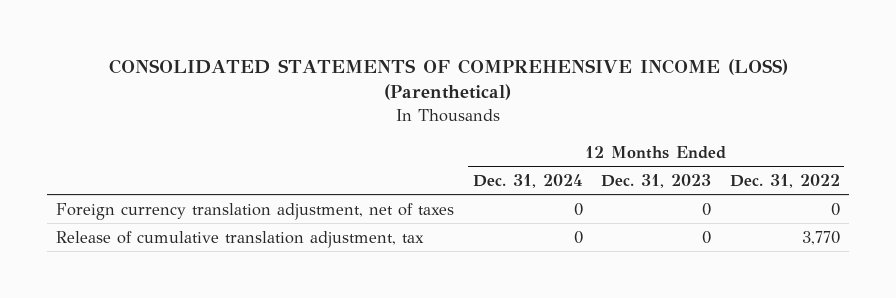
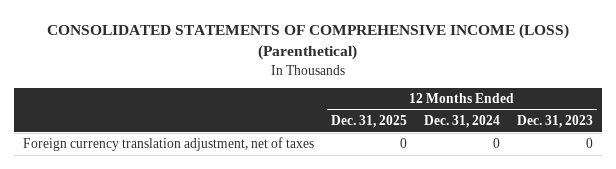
[729,174,840,189] Dec. 31, 2022 -> none
none -> [330,115,407,129] Dec. 31, 2025
[56,230,425,248] Release of cumulative translation adjustment, tax -> none

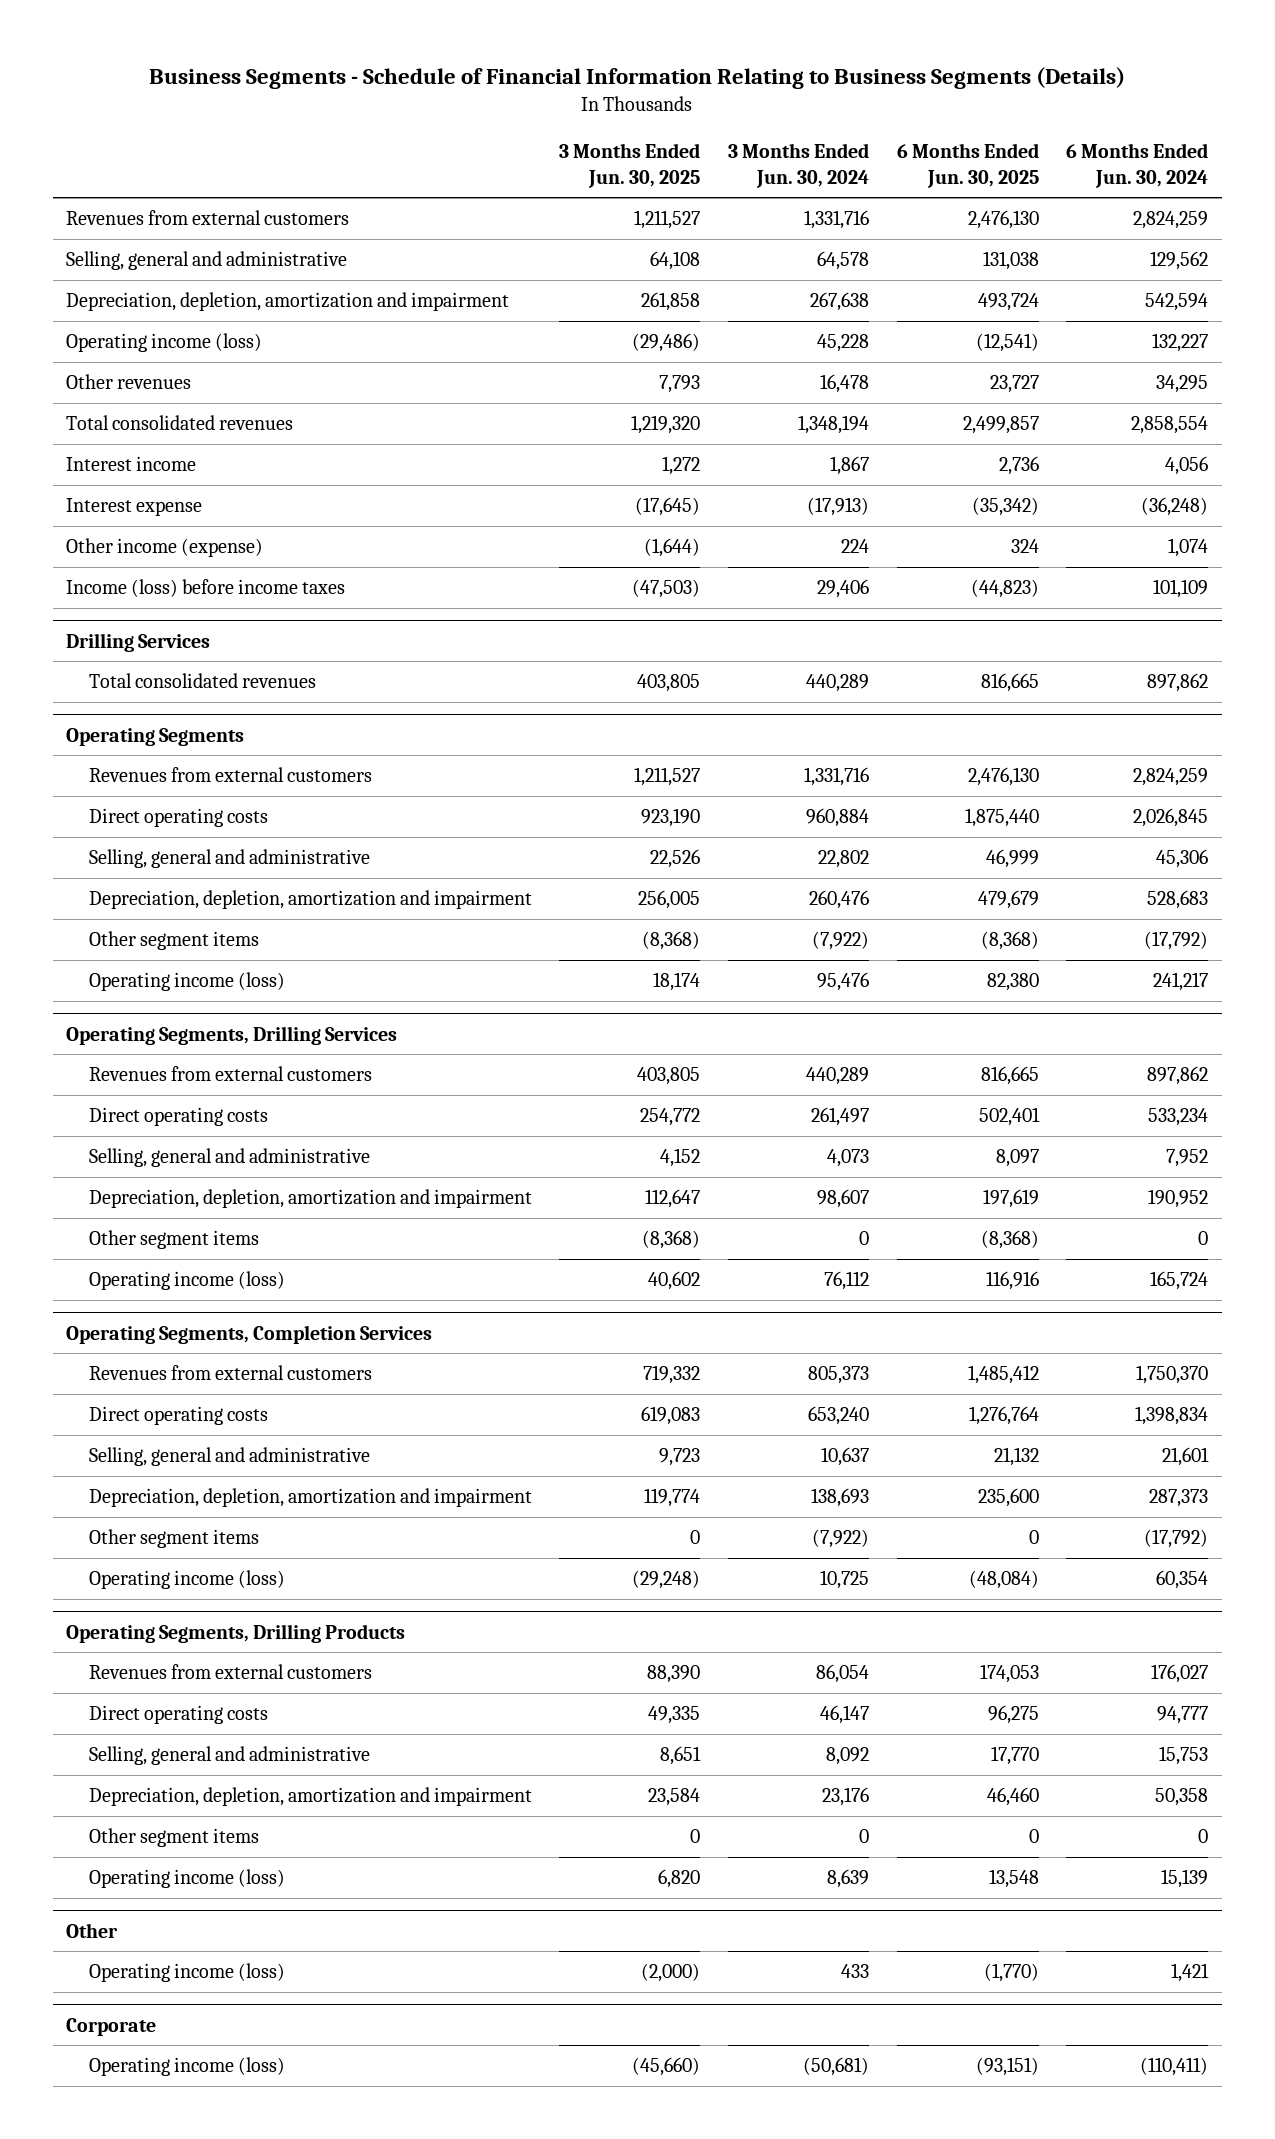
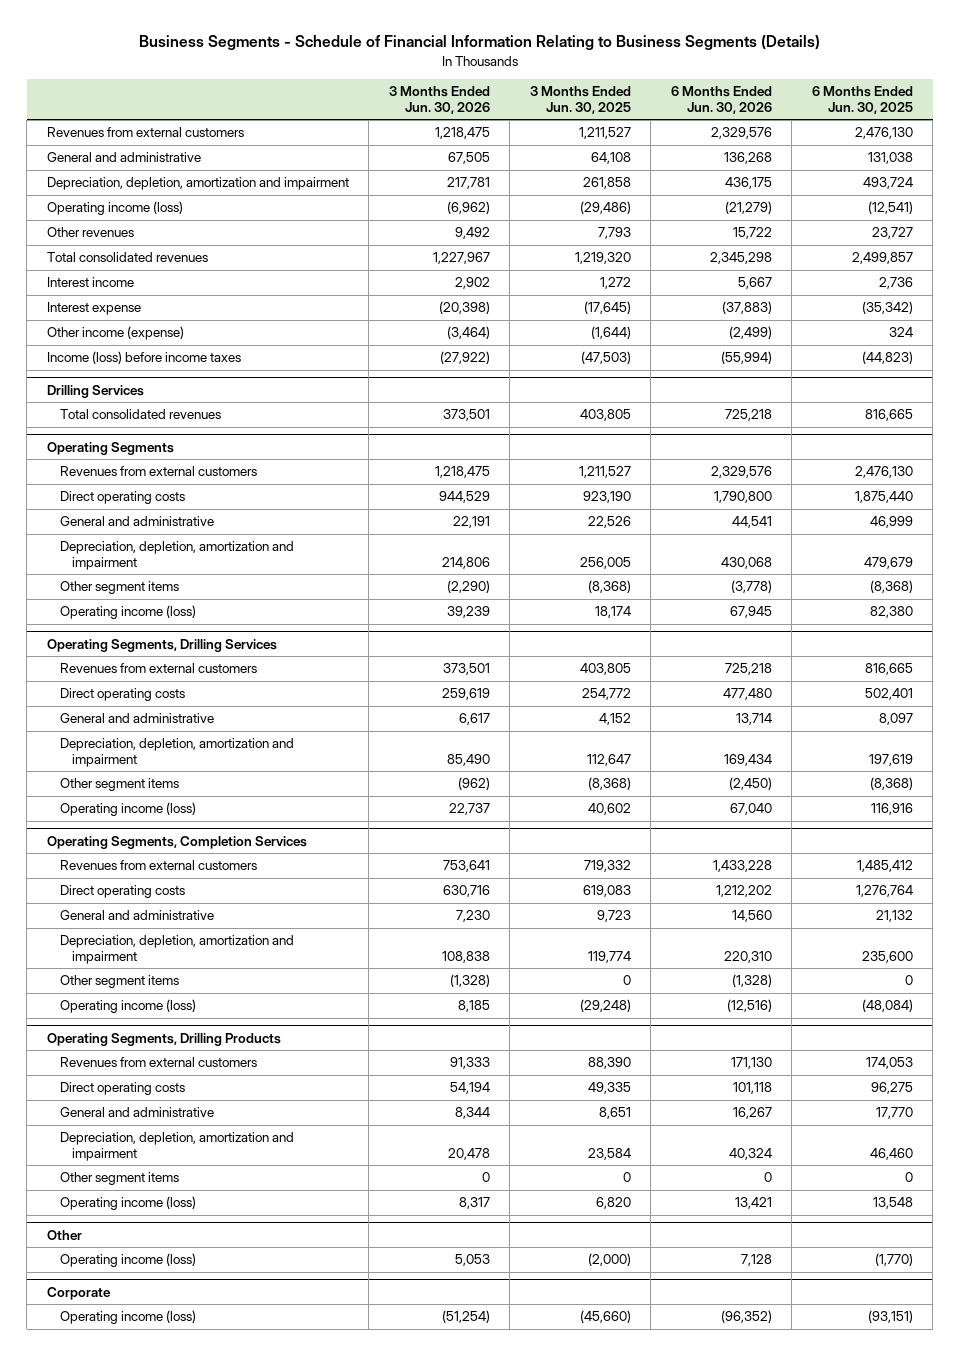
[728,143,870,188] 3 Months Ended Jun. 30, 2024 -> none
[1066,143,1209,188] 6 Months Ended Jun. 30, 2024 -> none
none -> [388,86,490,114] 3 Months Ended Jun. 30, 2026
none -> [670,86,772,114] 6 Months Ended Jun. 30, 2026
[66,251,348,271] Selling, general and administrative -> [46,152,201,163] General and administrative
[88,849,370,869] Selling, general and administrative -> [59,516,214,527] General and administrative
[88,1148,370,1168] Selling, general and administrative -> [59,713,214,724] General and administrative
[88,1447,370,1467] Selling, general and administrative -> [59,910,214,921] General and administrative
[88,1746,370,1766] Selling, general and administrative -> [59,1107,214,1118] General and administrative

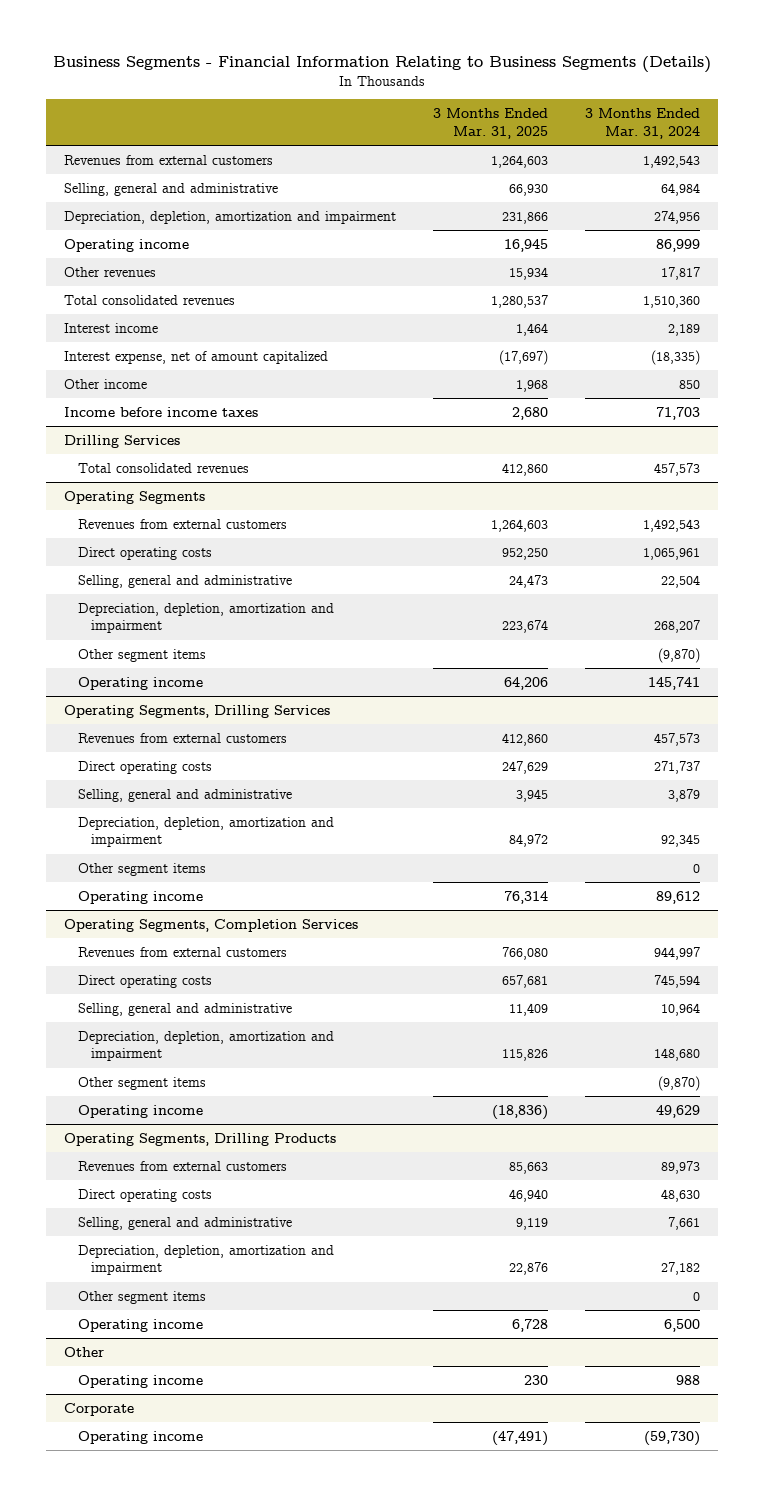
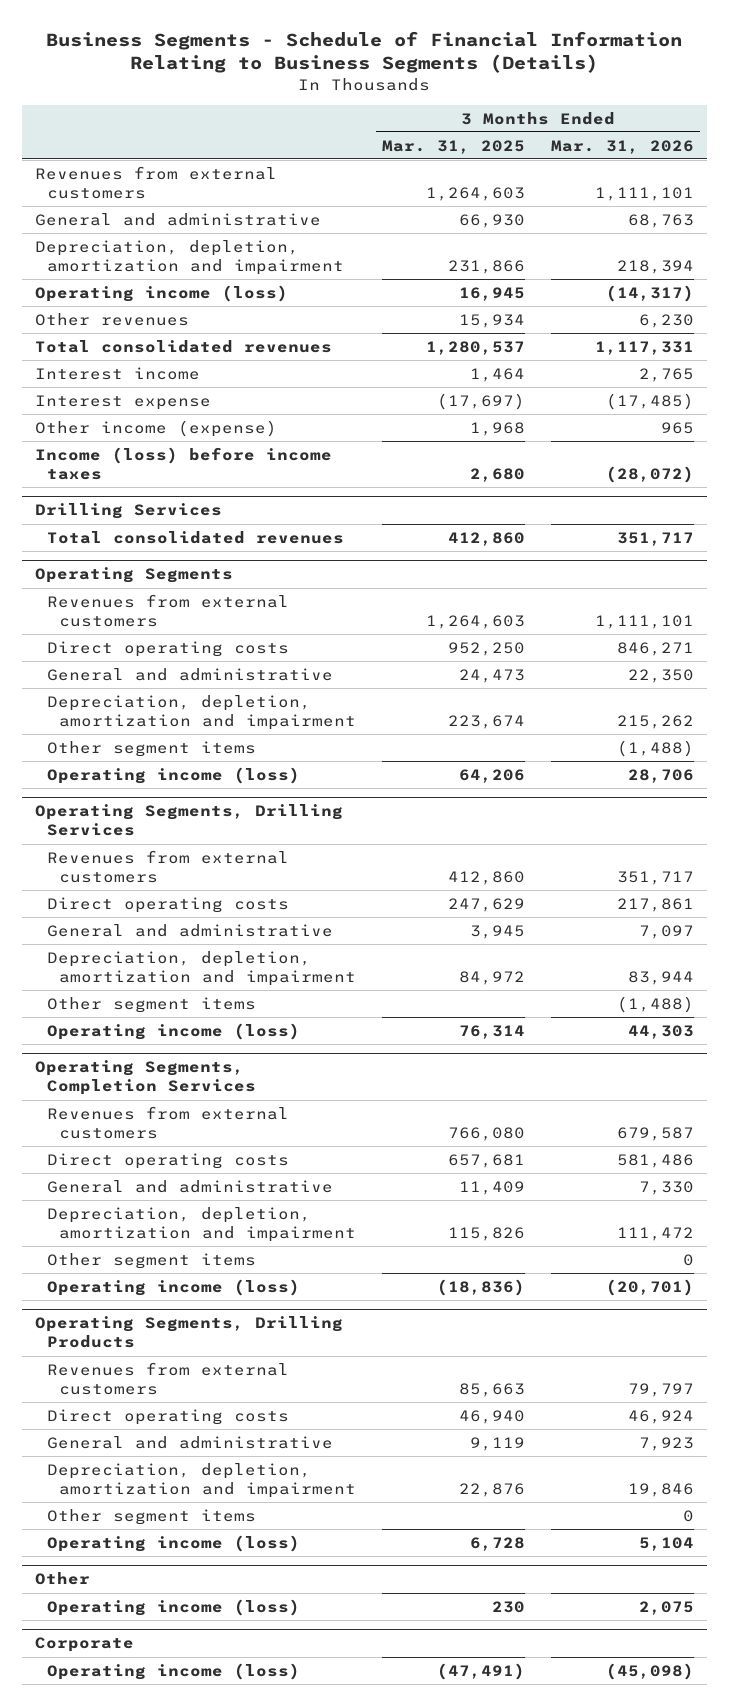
[53,56,712,74] Business Segments - Financial Information Relating to Business Segments (Details) -> [46,30,683,74] Business Segments - Schedule of Financial Information Relating to Business Segments (Details)
[584,108,700,139] 3 Months Ended Mar. 31, 2024 -> none
none -> [550,139,694,154] Mar. 31, 2026
[64,182,279,196] Selling, general and administrative -> [35,212,322,226] General and administrative
[64,238,190,252] Operating income -> [35,284,289,302] Operating income (loss)
[64,350,329,364] Interest expense, net of amount capitalized -> [35,394,212,410] Interest expense
[64,378,148,389] Other income -> [35,419,278,437] Other income (expense)
[64,406,259,417] Income before income taxes -> [35,446,333,480] Income (loss) before income taxes
[77,574,292,588] Selling, general and administrative -> [47,667,334,681] General and administrative
[77,676,203,690] Operating income -> [47,766,301,784] Operating income (loss)
[77,788,292,802] Selling, general and administrative -> [47,923,334,937] General and administrative
[77,890,203,904] Operating income -> [47,1022,301,1040] Operating income (loss)
[77,1002,292,1016] Selling, general and administrative -> [47,1179,334,1193] General and administrative
[77,1104,203,1118] Operating income -> [47,1278,301,1296] Operating income (loss)
[77,1216,292,1230] Selling, general and administrative -> [47,1435,334,1449] General and administrative
[77,1318,203,1332] Operating income -> [47,1534,301,1552] Operating income (loss)
[77,1374,203,1388] Operating income -> [47,1598,301,1616] Operating income (loss)
[77,1430,203,1444] Operating income -> [47,1662,301,1680] Operating income (loss)

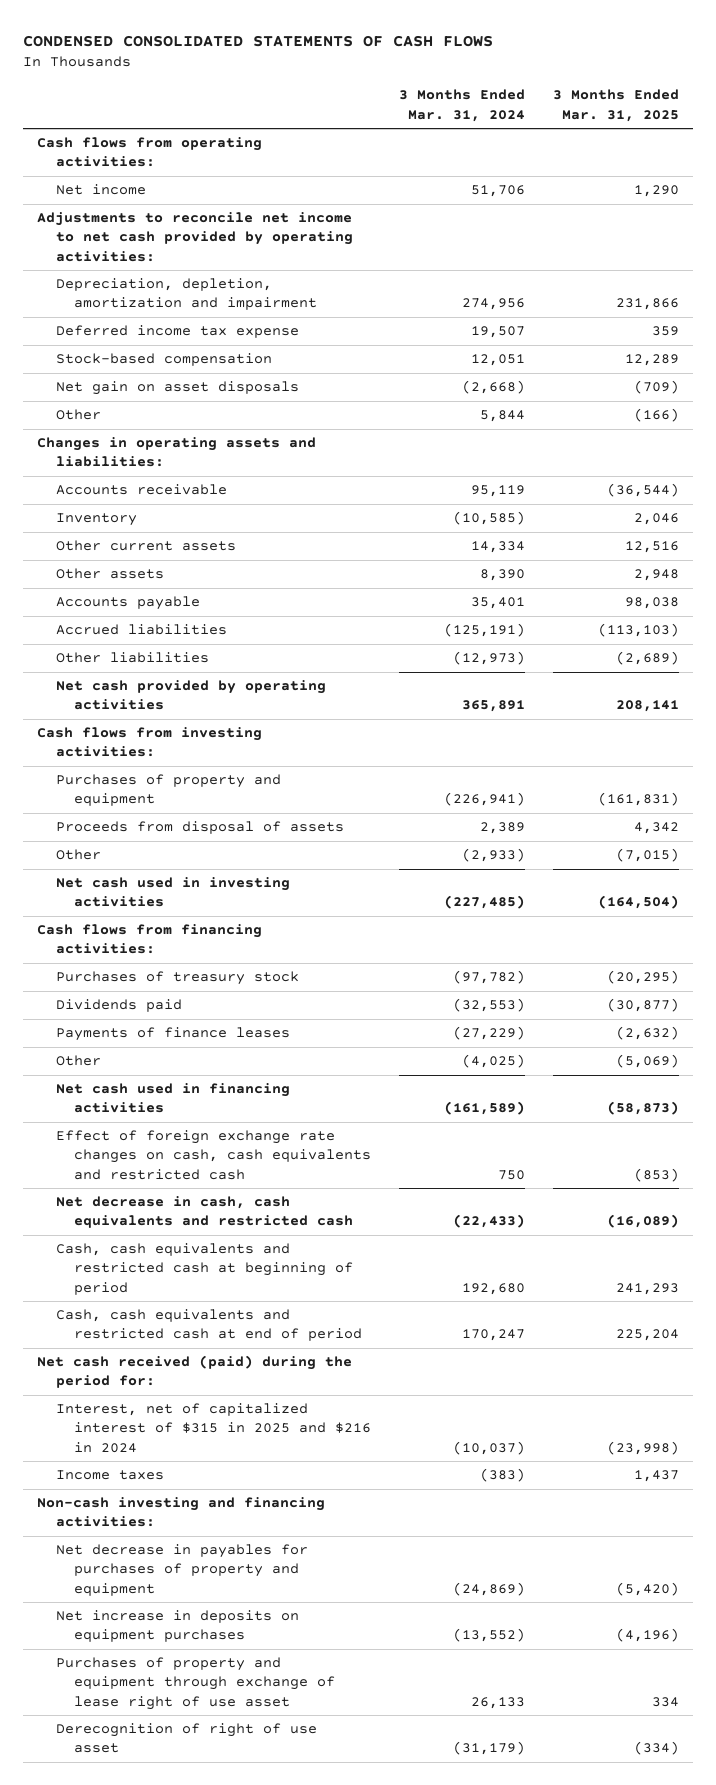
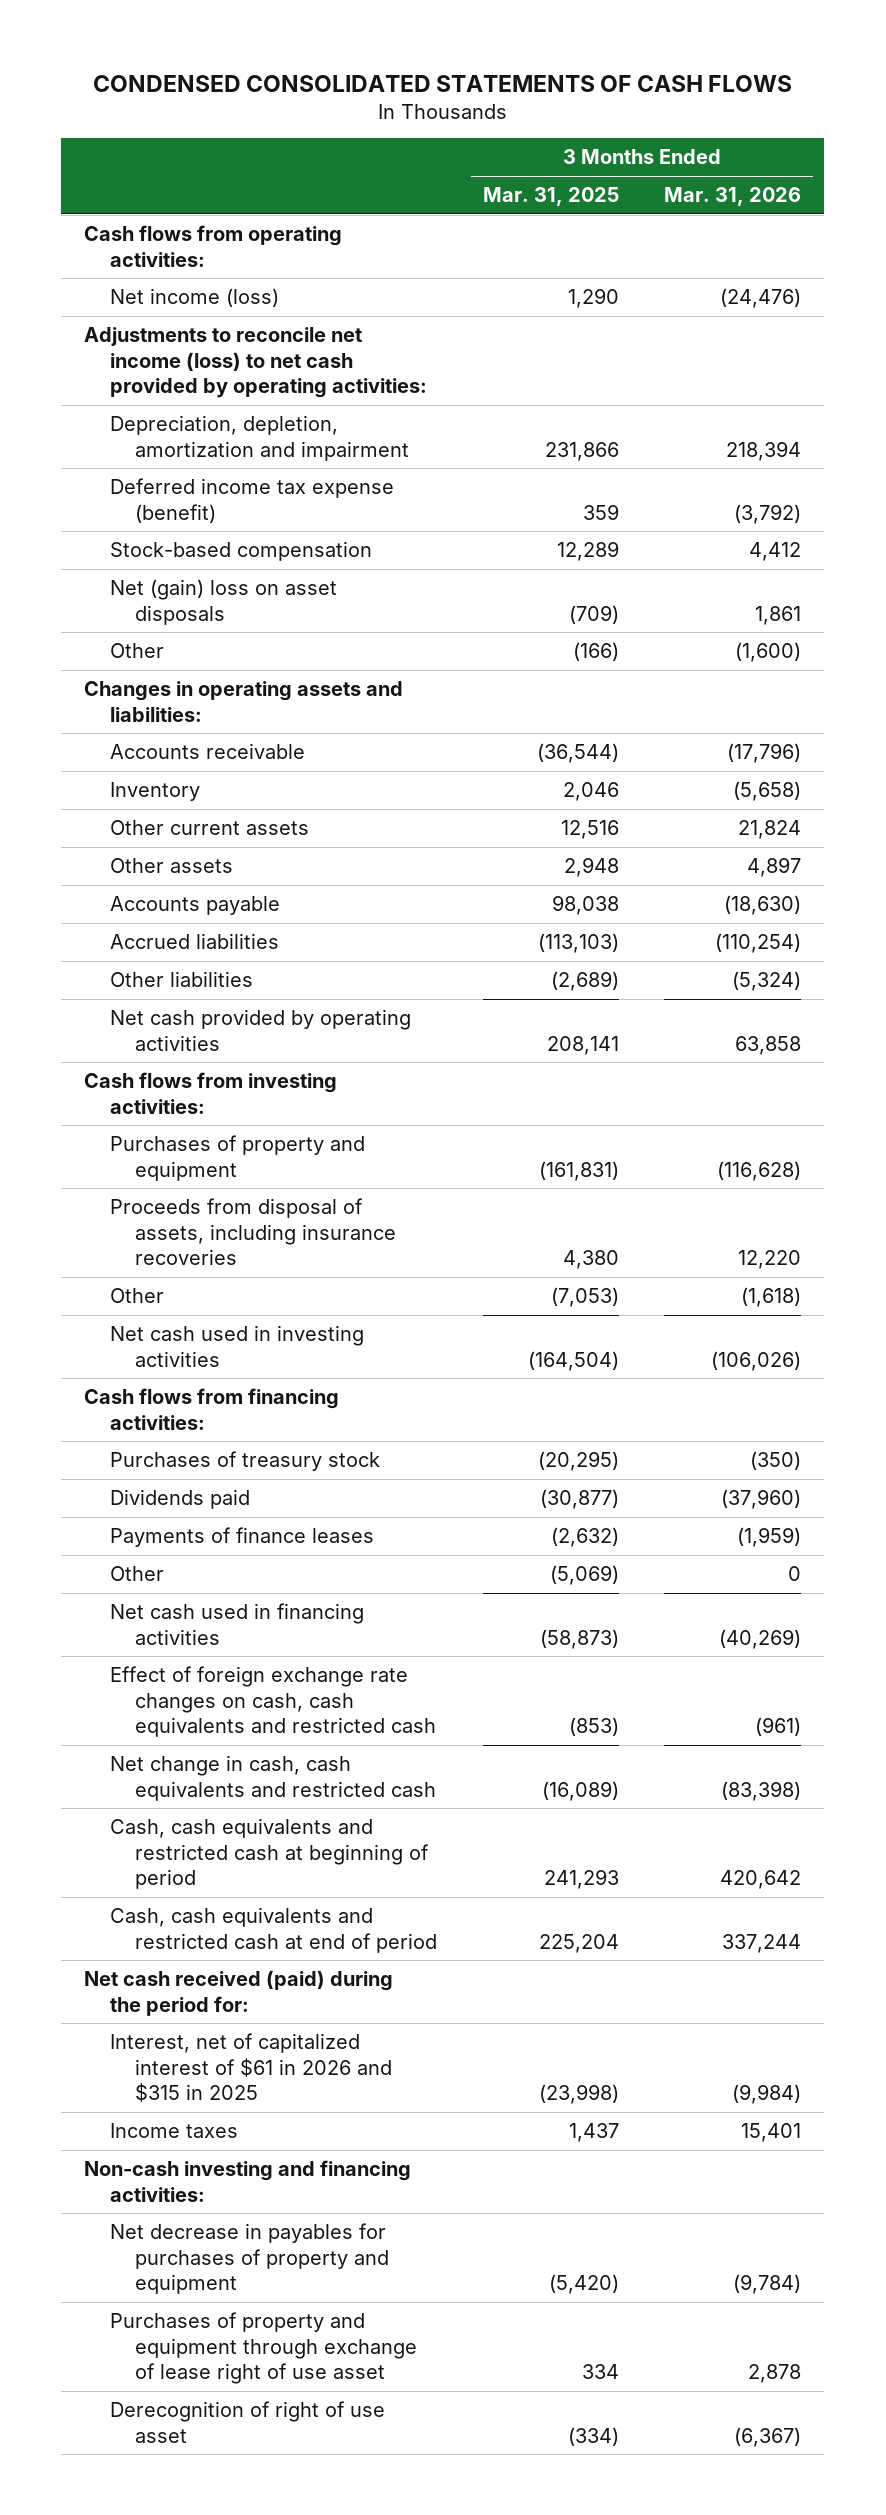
[399,89,526,122] 3 Months Ended Mar. 31, 2024 -> none
none -> [664,187,802,207] Mar. 31, 2026
[55,184,146,196] Net income -> [109,288,279,308] Net income (loss)
[37,212,353,262] Adjustments to reconcile net income to net cash provided by operating activities: -> [84,327,427,399] Adjustments to reconcile net income (loss) to net cash provided by operating activities:
[55,325,299,339] Deferred income tax expense -> [109,478,394,523] Deferred income tax expense (benefit)
[55,381,299,396] Net gain on asset disposals -> [109,579,337,625] Net (gain) loss on asset disposals
[55,821,344,835] Proceeds from disposal of assets -> [109,1198,397,1266] Proceeds from disposal of assets, including insurance recoveries
[634,822,680,835] 4,342 -> [562,1250,619,1270] 4,380
[616,848,680,863] (7,015) -> [550,1287,619,1308] (7,053)
[55,1196,354,1229] Net decrease in cash, cash equivalents and restricted cash -> [109,1755,437,1801] Net change in cash, cash equivalents and restricted cash
[55,1403,372,1453] Interest, net of capitalized interest of $315 in 2025 and $216 in 2024 -> [109,2033,393,2103] Interest, net of capitalized interest of $61 in 2026 and $315 in 2025
[55,1610,299,1643] Net increase in deposits on equipment purchases -> none

